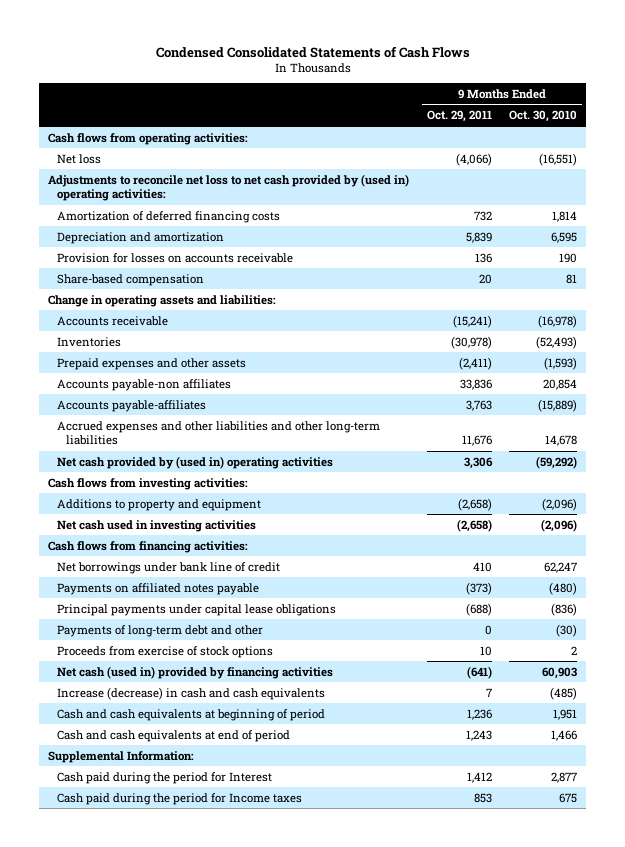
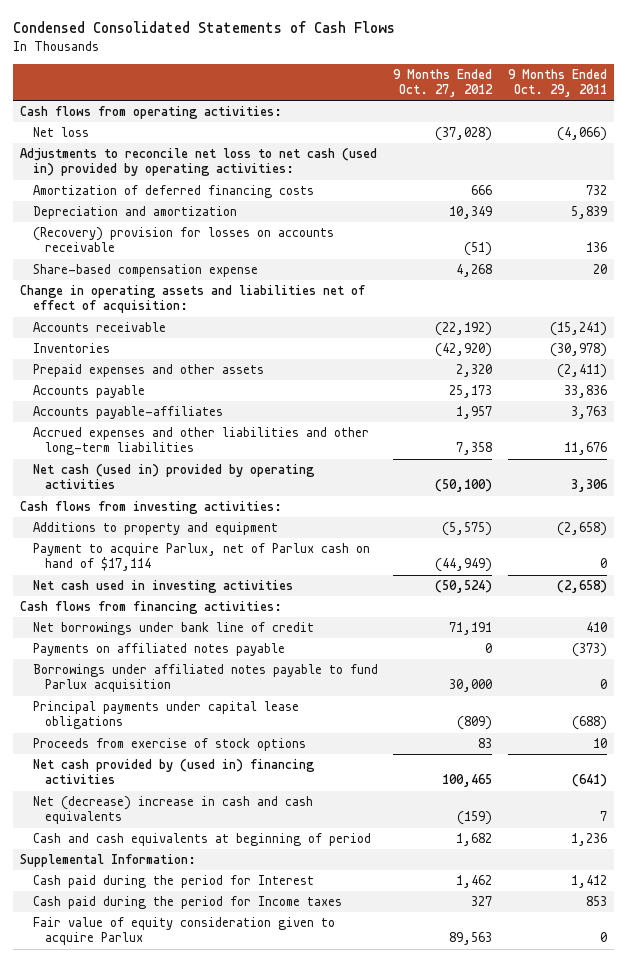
[509,110,578,123] Oct. 30, 2010 -> none
none -> [393,69,494,98] 9 Months Ended Oct. 27, 2012
[47,173,409,201] Adjustments to reconcile net loss to net cash provided by (used in) operating activities: -> [20,148,378,177] Adjustments to reconcile net loss to net cash (used in) provided by operating activities:
[56,252,293,263] Provision for losses on accounts receivable -> [32,227,334,253] (Recovery) provision for losses on accounts receivable
[56,273,204,286] Share-based compensation -> [32,264,258,278] Share-based compensation expense
[47,294,276,307] Change in operating assets and liabilities: -> [20,285,366,314] Change in operating assets and liabilities net of effect of acquisition:
[56,378,231,391] Accounts payable-non affiliates -> [32,385,145,399] Accounts payable
[56,455,333,469] Net cash provided by (used in) operating activities -> [32,464,315,490] Net cash (used in) provided by operating activities
none -> [32,543,370,572] Payment to acquire Parlux, net of Parlux cash on hand of $17,114
none -> [32,664,378,693] Borrowings under affiliated notes payable to fund Parlux acquisition
[56,624,263,637] Payments of long-term debt and other -> none
[56,665,333,679] Net cash (used in) provided by financing activities -> [32,759,315,785] Net cash provided by (used in) financing activities
[56,686,325,700] Increase (decrease) in cash and cash equivalents -> [32,796,313,825] Net (decrease) increase in cash and cash equivalents
[56,729,290,742] Cash and cash equivalents at end of period -> none
none -> [32,917,335,946] Fair value of equity consideration given to acquire Parlux

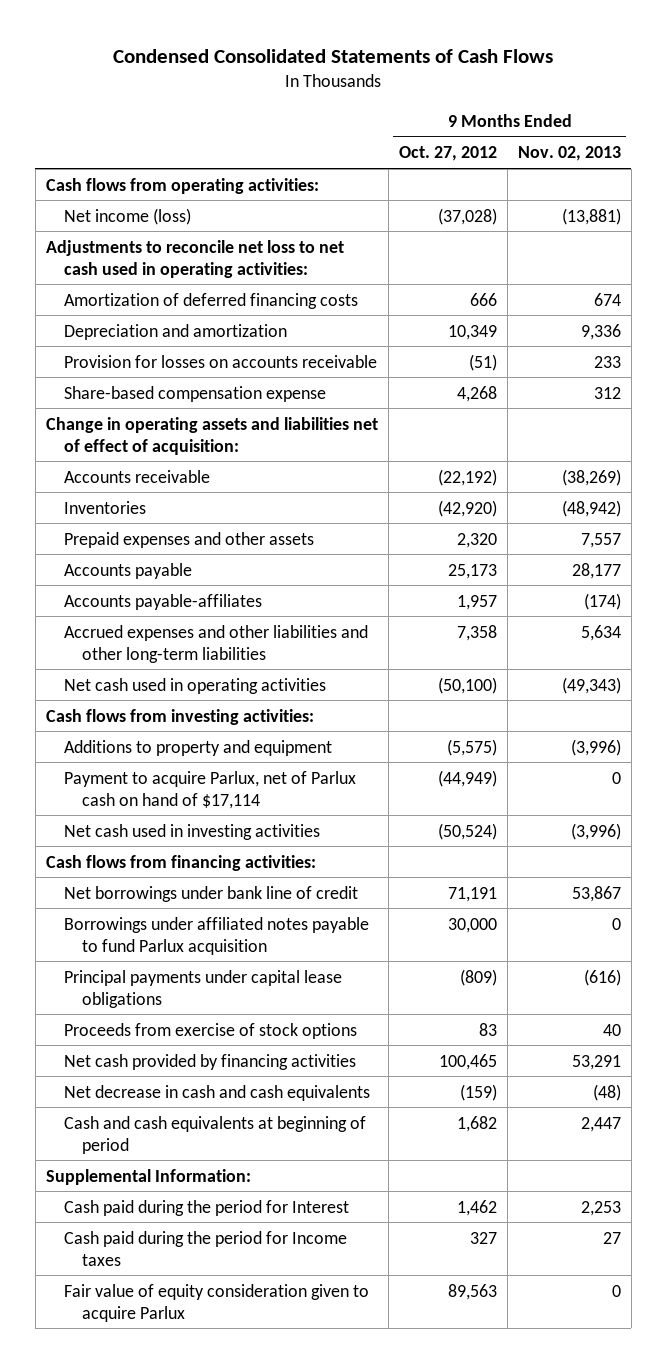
[507,69,607,98] 9 Months Ended Oct. 29, 2011 -> none
none -> [517,146,621,162] Nov. 02, 2013
[32,127,89,138] Net loss -> [63,207,191,225] Net income (loss)
[20,148,378,177] Adjustments to reconcile net loss to net cash (used in) provided by operating activities: -> [45,239,344,278] Adjustments to reconcile net loss to net cash used in operating activities:
[32,227,334,253] (Recovery) provision for losses on accounts receivable -> [63,354,377,368] Provision for losses on accounts receivable
[32,464,315,490] Net cash (used in) provided by operating activities -> [63,677,326,694] Net cash used in operating activities
[32,643,285,657] Payments on affiliated notes payable -> none
[32,759,315,785] Net cash provided by (used in) financing activities -> [63,1053,356,1070] Net cash provided by financing activities
[32,796,313,825] Net (decrease) increase in cash and cash equivalents -> [63,1084,370,1101] Net decrease in cash and cash equivalents

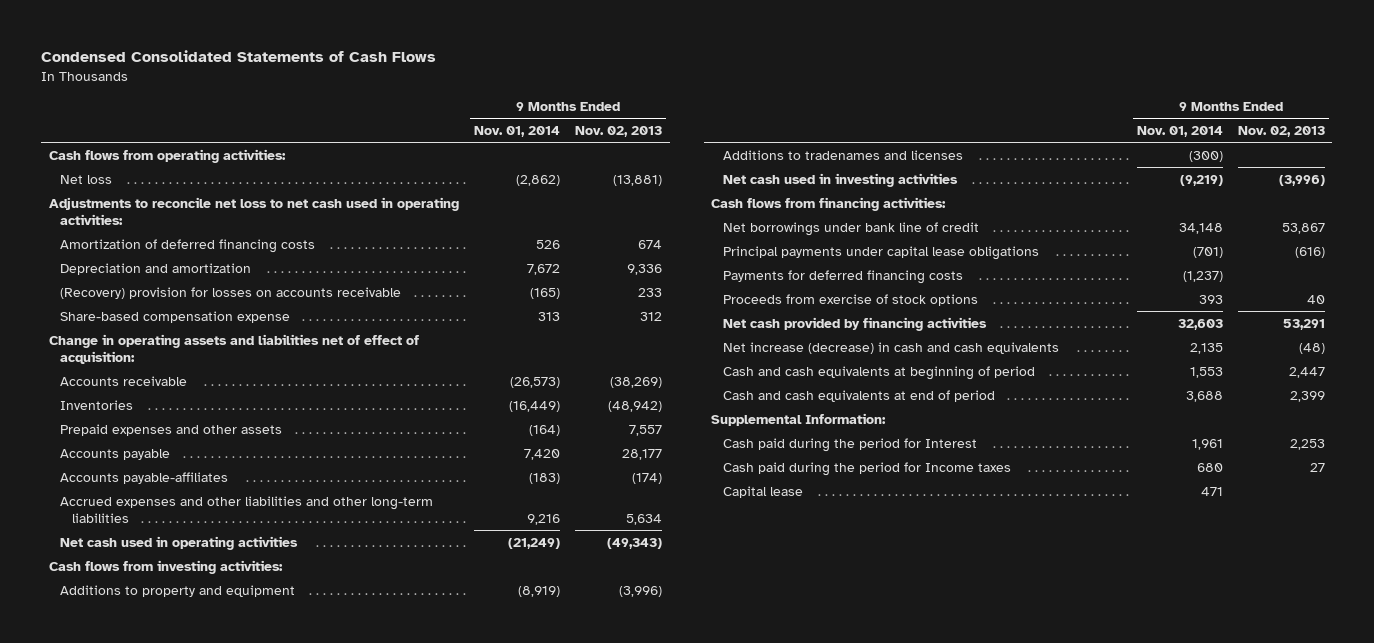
[398,146,497,162] Oct. 27, 2012 -> none
none -> [474,125,561,137] Nov. 01, 2014
[63,207,191,225] Net income (loss) -> [60,174,113,184] Net loss
[63,354,377,368] Provision for losses on accounts receivable -> [60,286,402,299] (Recovery) provision for losses on accounts receivable
[63,770,356,809] Payment to acquire Parlux, net of Parlux cash on hand of $17,114 -> none
none -> [722,149,963,160] Additions to tradenames and licenses
[63,916,369,955] Borrowings under affiliated notes payable to fund Parlux acquisition -> none
none -> [722,269,963,284] Payments for deferred financing costs
[63,1084,370,1101] Net decrease in cash and cash equivalents -> [722,341,1059,354] Net increase (decrease) in cash and cash equivalents
none -> [722,389,995,402] Cash and cash equivalents at end of period
[63,1283,369,1322] Fair value of equity consideration given to acquire Parlux -> none
none -> [722,485,803,498] Capital lease

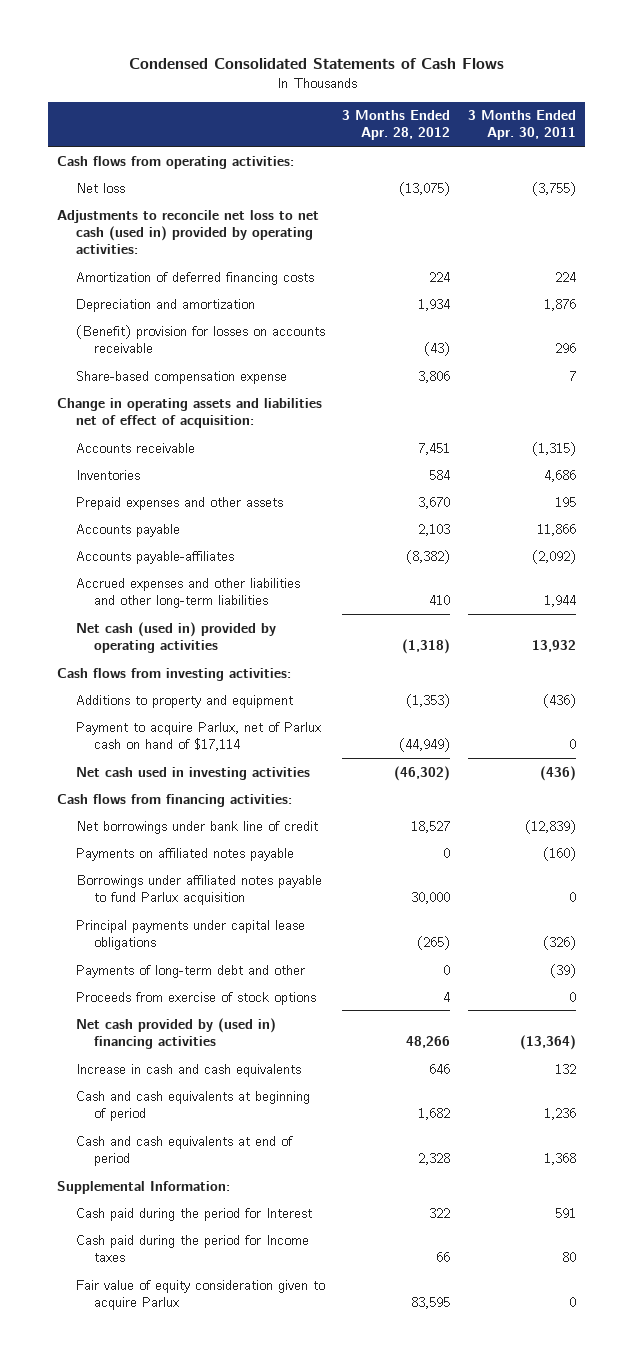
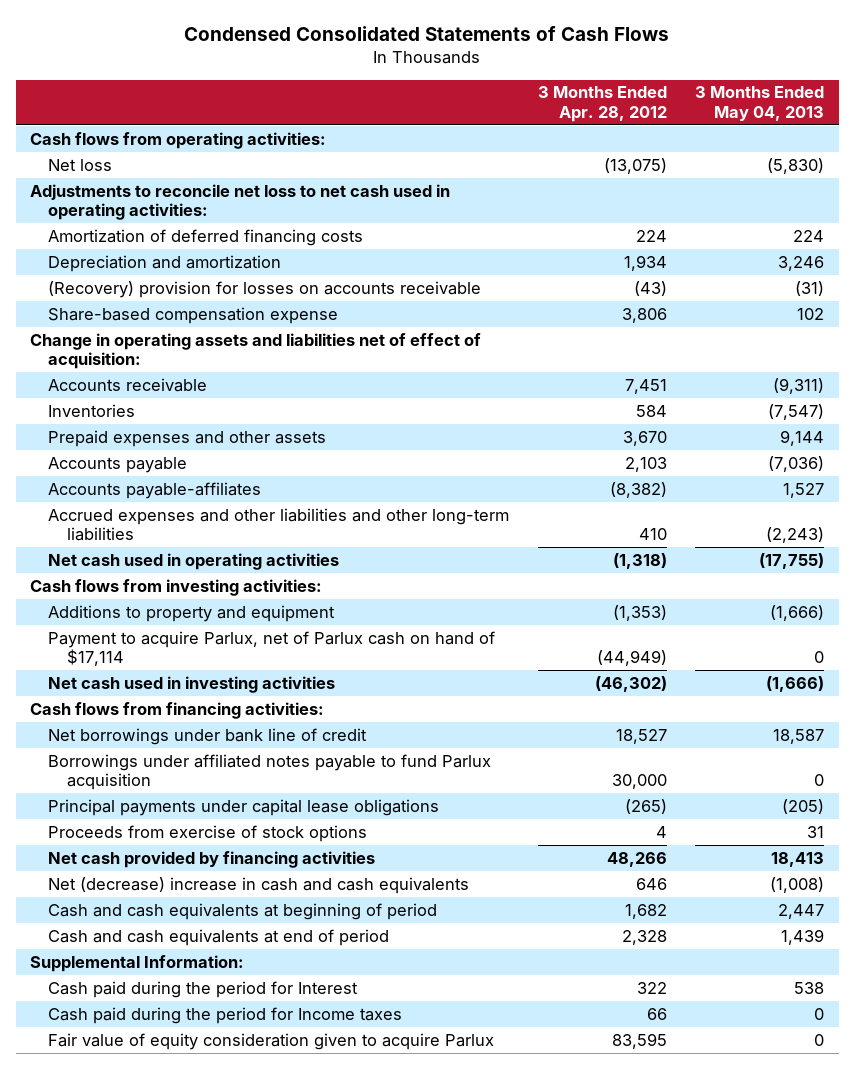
[468,110,577,141] 3 Months Ended Apr. 30, 2011 -> none
none -> [695,86,825,122] 3 Months Ended May 04, 2013
[56,209,319,254] Adjustments to reconcile net loss to net cash (used in) provided by operating activities: -> [30,183,451,221] Adjustments to reconcile net loss to net cash used in operating activities:
[75,324,325,353] (Benefit) provision for losses on accounts receivable -> [48,280,482,298] (Recovery) provision for losses on accounts receivable
[75,621,276,653] Net cash (used in) provided by operating activities -> [48,552,340,570] Net cash used in operating activities
[75,847,294,861] Payments on affiliated notes payable -> none
[75,964,305,978] Payments of long-term debt and other -> none
[75,1017,276,1049] Net cash provided by (used in) financing activities -> [48,850,376,868] Net cash provided by financing activities
[75,1063,301,1077] Increase in cash and cash equivalents -> [48,876,470,894] Net (decrease) increase in cash and cash equivalents

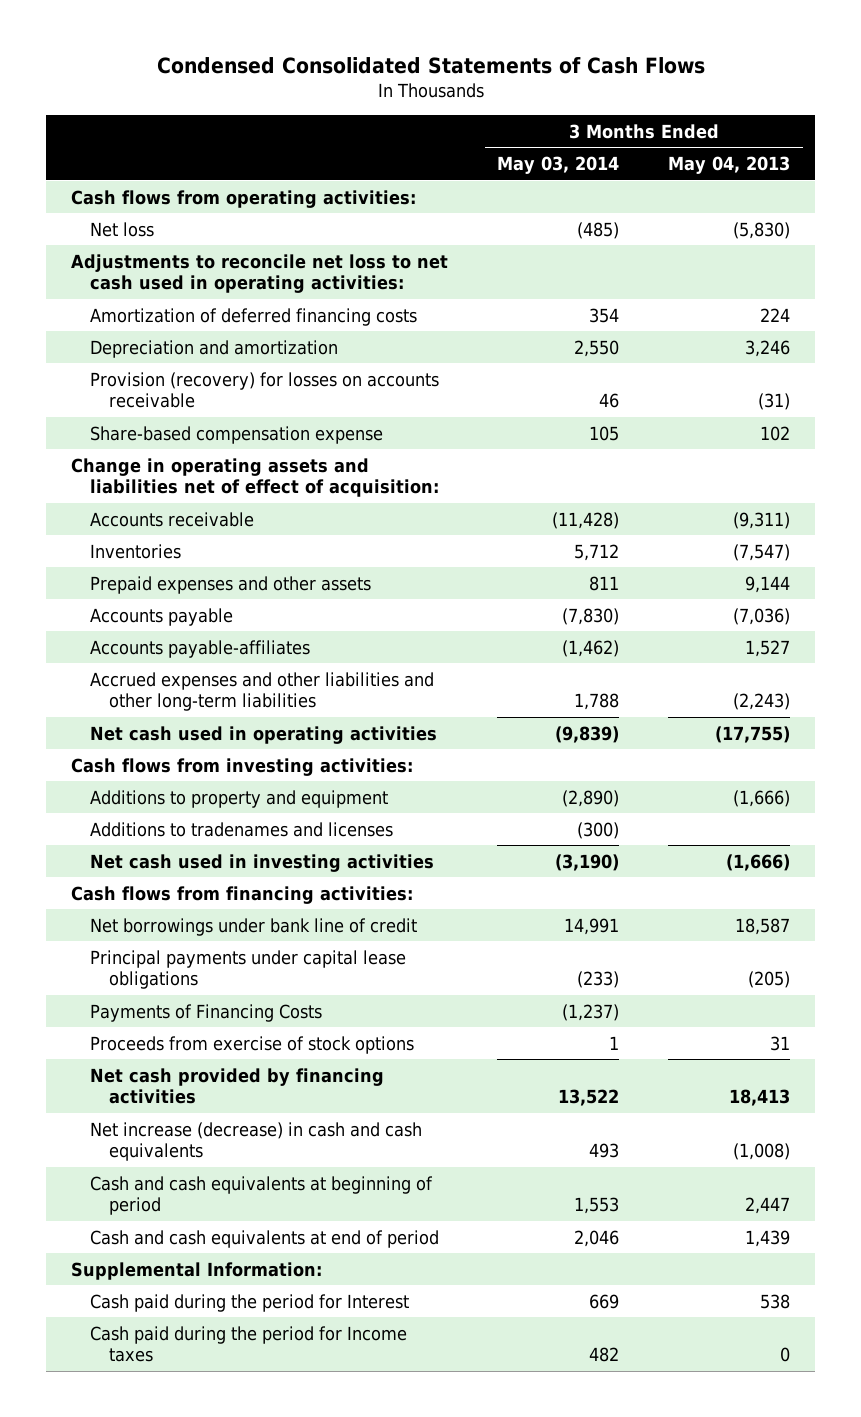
[537,86,667,123] 3 Months Ended Apr. 28, 2012 -> none
none -> [497,155,620,174] May 03, 2014
[48,280,482,298] (Recovery) provision for losses on accounts receivable -> [89,371,439,408] Provision (recovery) for losses on accounts receivable
[48,630,496,667] Payment to acquire Parlux, net of Parlux cash on hand of $17,114 -> none
none -> [89,821,393,837] Additions to tradenames and licenses
[48,753,492,791] Borrowings under affiliated notes payable to fund Parlux acquisition -> none
none -> [89,1003,322,1022] Payments of Financing Costs
[48,876,470,894] Net (decrease) increase in cash and cash equivalents -> [89,1121,422,1161] Net increase (decrease) in cash and cash equivalents
[48,1032,495,1050] Fair value of equity consideration given to acquire Parlux -> none

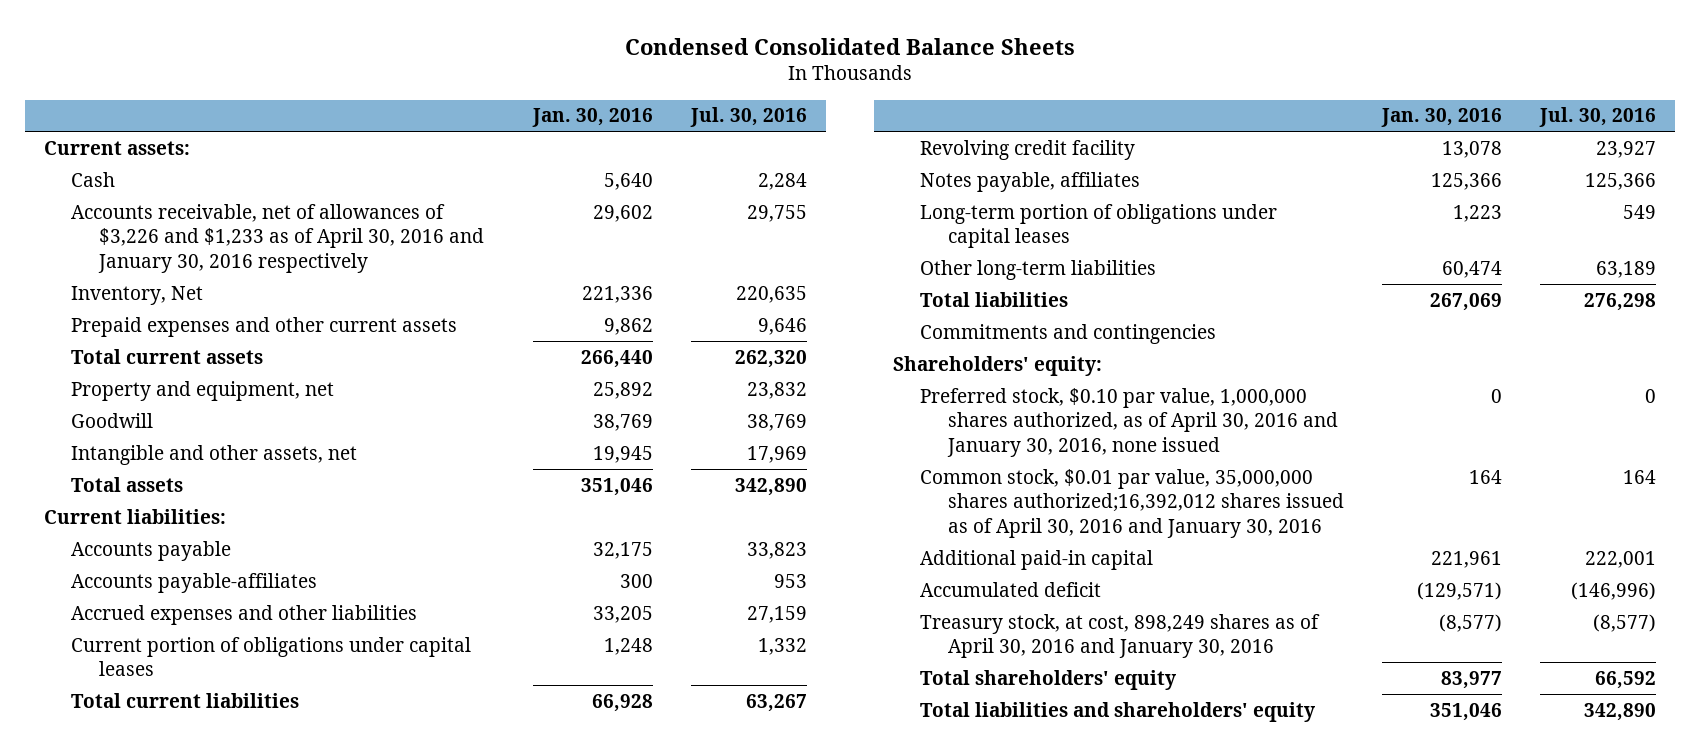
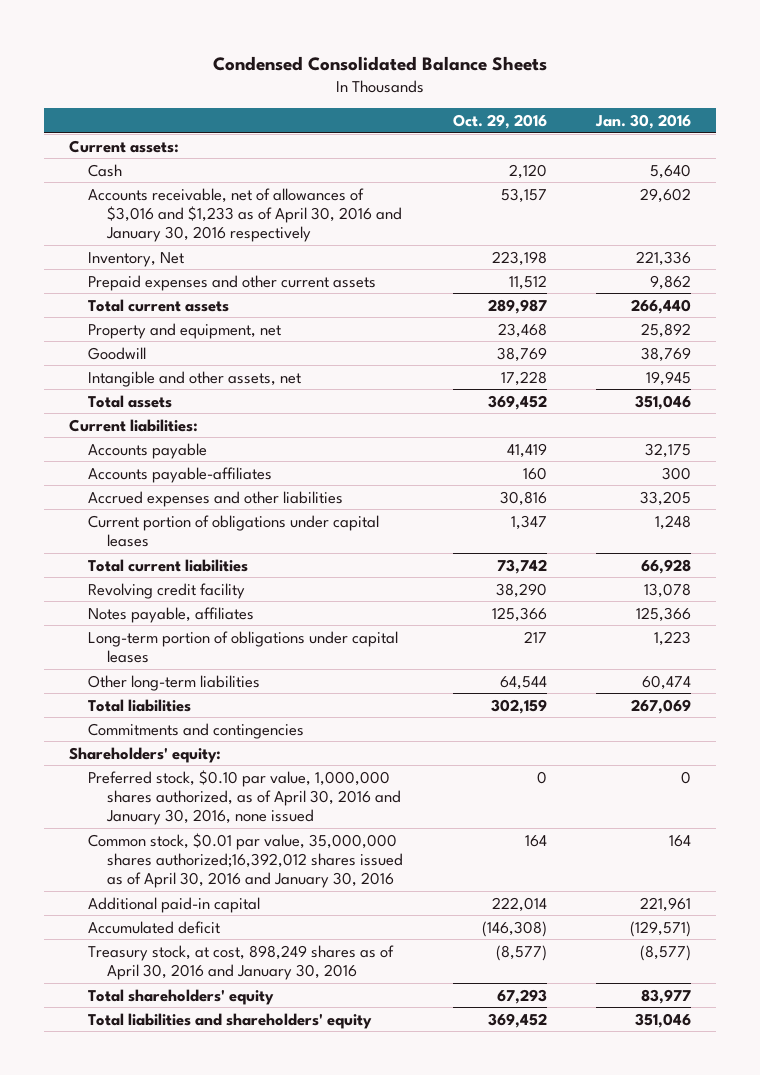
[689,107,807,128] Jul. 30, 2016 -> none
none -> [452,114,547,130] Oct. 29, 2016
[71,203,484,273] Accounts receivable, net of allowances of $3,226 and $1,233 as of April 30, 2016 and January 30, 2016 respectively -> [87,187,403,243] Accounts receivable, net of allowances of $3,016 and $1,233 as of April 30, 2016 and January 30, 2016 respectively

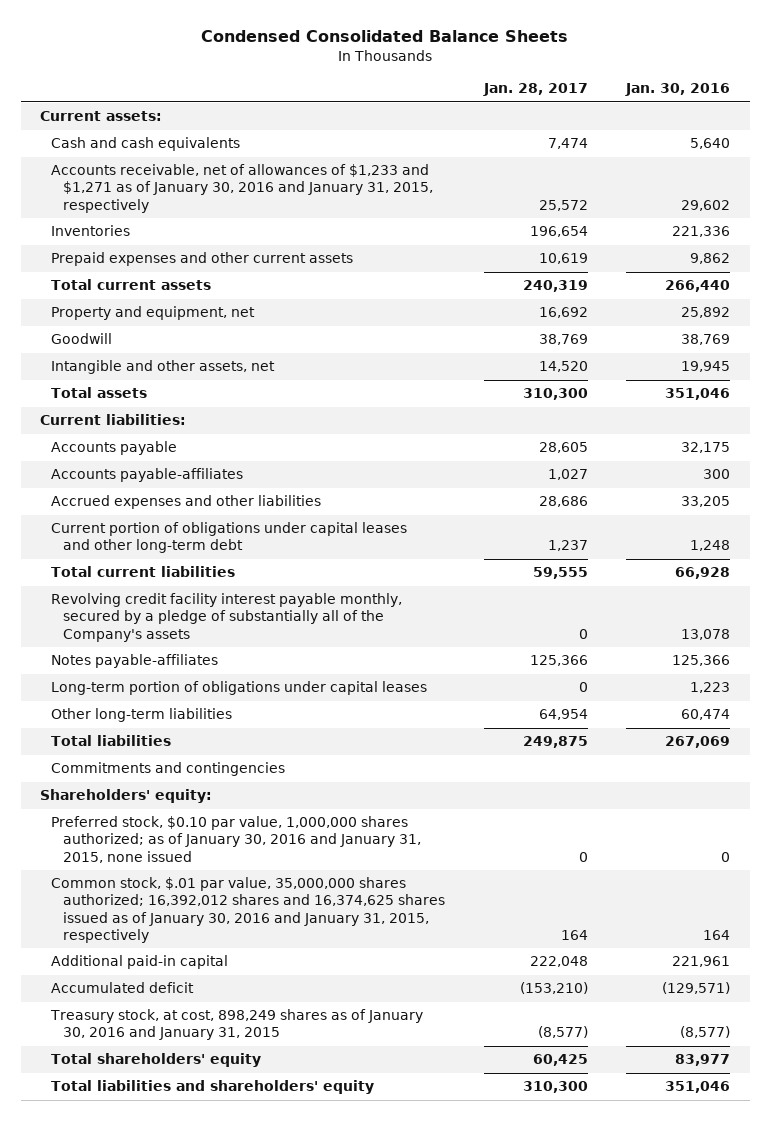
[452,114,547,130] Oct. 29, 2016 -> none
none -> [482,83,588,97] Jan. 28, 2017
[87,163,122,177] Cash -> [51,137,241,152] Cash and cash equivalents
[87,187,403,243] Accounts receivable, net of allowances of $3,016 and $1,233 as of April 30, 2016 and January 30, 2016 respectively -> [51,164,433,213] Accounts receivable, net of allowances of $1,233 and $1,271 as of January 30, 2016 and January 31, 2015, respectively
[87,251,184,267] Inventory, Net -> [51,225,131,237] Inventories
[87,514,379,548] Current portion of obligations under capital leases -> [51,522,408,554] Current portion of obligations under capital leases and other long-term debt
[87,582,245,599] Revolving credit facility -> [51,593,403,642] Revolving credit facility interest payable monthly, secured by a pledge of substantially all of the Company's assets
[87,606,254,623] Notes payable, affiliates -> [51,654,219,669] Notes payable-affiliates
[87,769,402,826] Preferred stock, $0.10 par value, 1,000,000 shares authorized, as of April 30, 2016 and January 30, 2016, none issued -> [51,816,421,863] Preferred stock, $0.10 par value, 1,000,000 shares authorized; as of January 30, 2016 and January 31, 2015, none issued
[87,832,404,889] Common stock, $0.01 par value, 35,000,000 shares authorized;16,392,012 shares issued as of April 30, 2016 and January 30, 2016 -> [51,877,445,943] Common stock, $.01 par value, 35,000,000 shares authorized; 16,392,012 shares and 16,374,625 shares issued as of January 30, 2016 and January 31, 2015, respectively
[87,944,394,981] Treasury stock, at cost, 898,249 shares as of April 30, 2016 and January 30, 2016 -> [50,1009,424,1041] Treasury stock, at cost, 898,249 shares as of January 30, 2016 and January 31, 2015

